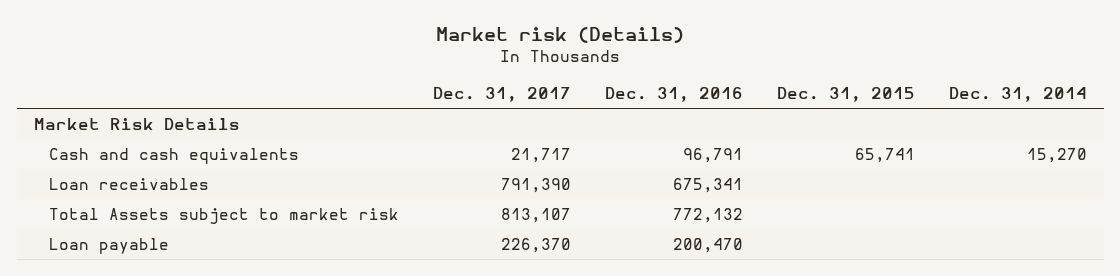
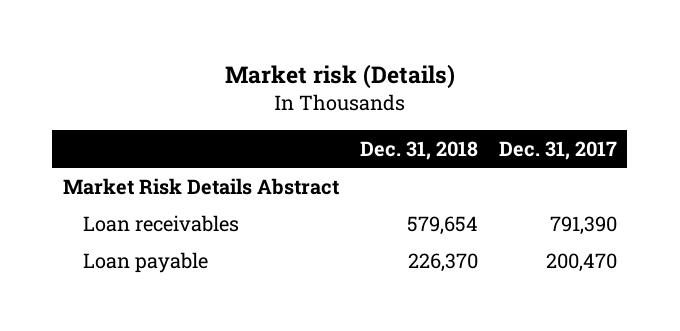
[605,87,744,103] Dec. 31, 2016 -> none
[776,87,915,103] Dec. 31, 2015 -> none
[948,87,1087,103] Dec. 31, 2014 -> none
none -> [359,141,478,161] Dec. 31, 2018
[49,148,300,165] Cash and cash equivalents -> none
[33,118,240,131] Market Risk Details -> [62,177,339,195] Market Risk Details Abstract
[49,208,400,225] Total Assets subject to market risk -> none
[501,238,572,254] 226,370 -> [545,252,617,272] 200,470

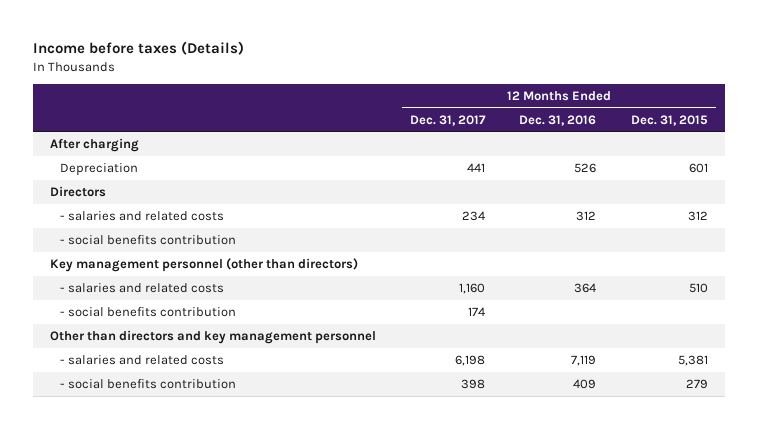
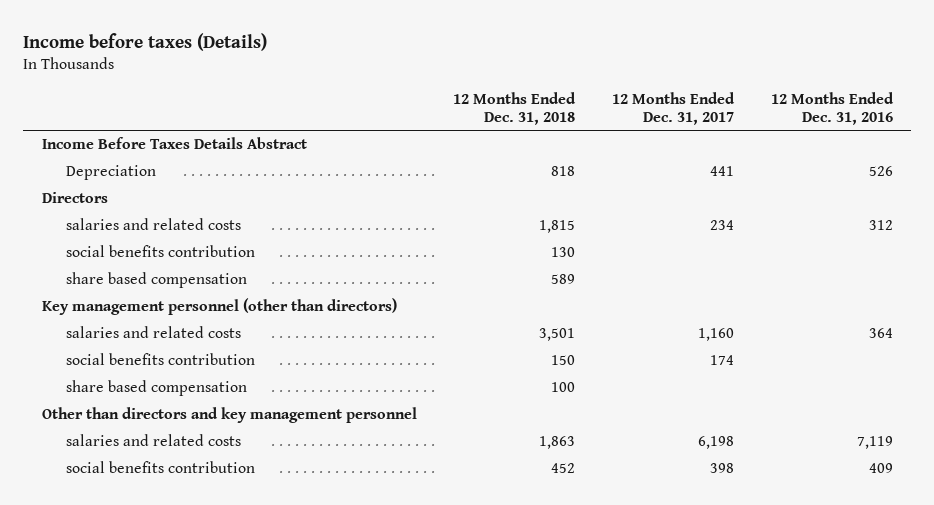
[630,114,708,126] Dec. 31, 2015 -> none
none -> [453,91,577,125] 12 Months Ended Dec. 31, 2018
[50,137,140,152] After charging -> none
none -> [41,137,307,150] Income Before Taxes Details Abstract
[59,210,224,221] - salaries and related costs -> [66,218,242,231] salaries and related costs
[59,234,236,245] - social benefits contribution -> [66,245,256,258] social benefits contribution
none -> [66,272,248,289] share based compensation
[59,282,224,293] - salaries and related costs -> [66,326,242,339] salaries and related costs
[59,306,236,317] - social benefits contribution -> [66,353,256,366] social benefits contribution
none -> [66,380,248,397] share based compensation
[59,354,224,365] - salaries and related costs -> [66,434,242,447] salaries and related costs
[59,378,236,389] - social benefits contribution -> [66,461,256,474] social benefits contribution

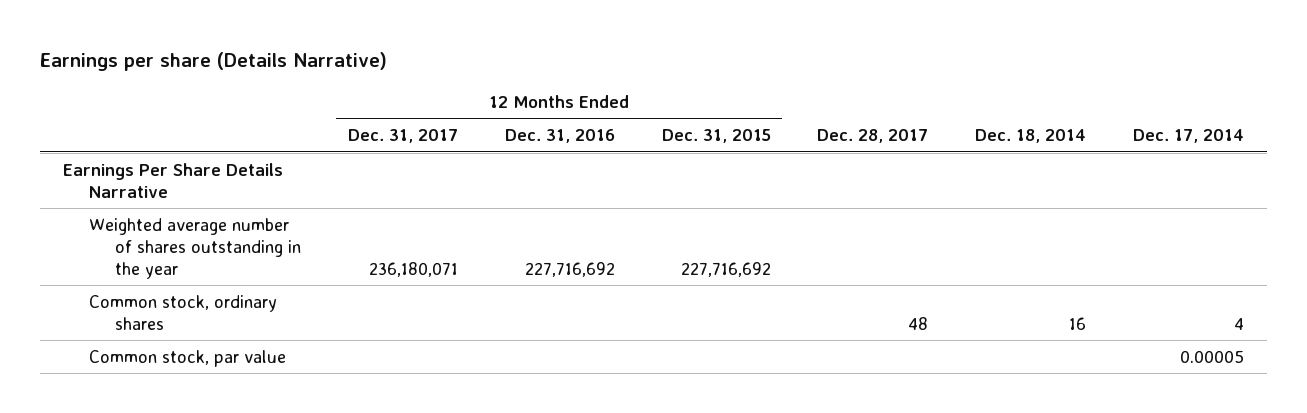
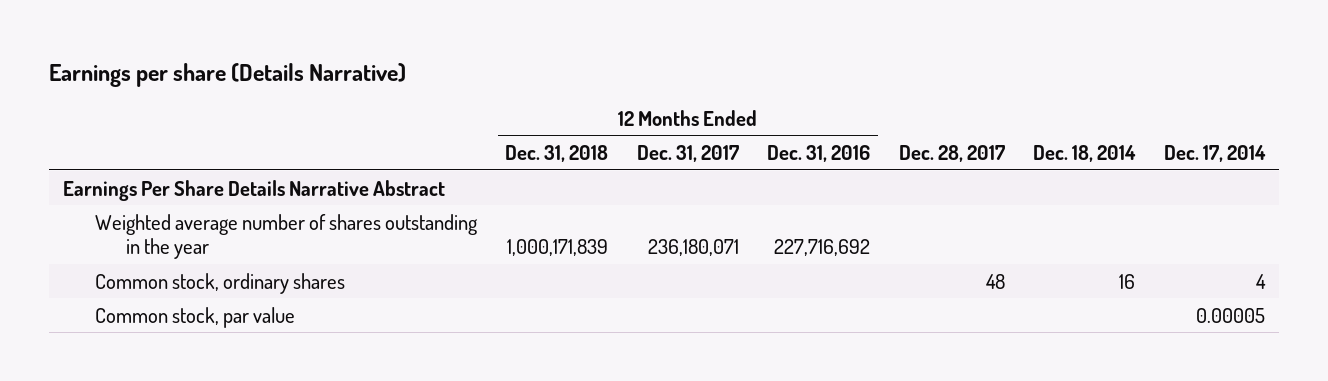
[661,129,771,144] Dec. 31, 2015 -> none
none -> [505,145,609,163] Dec. 31, 2018
[63,162,284,198] Earnings Per Share Details Narrative -> [63,179,446,201] Earnings Per Share Details Narrative Abstract

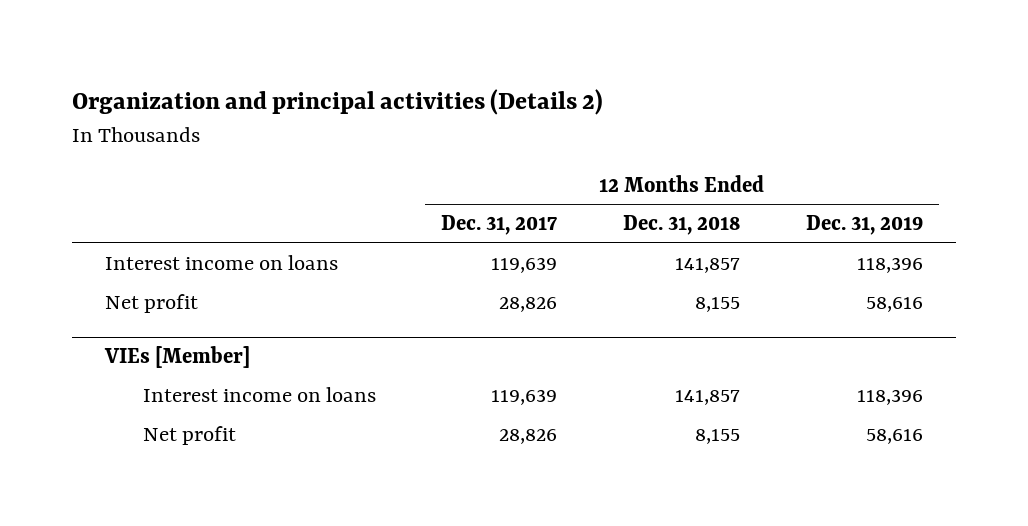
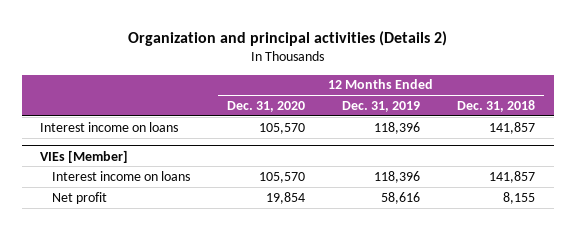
[441,215,558,236] Dec. 31, 2017 -> none
none -> [227,100,306,112] Dec. 31, 2020
[104,294,198,314] Net profit -> none

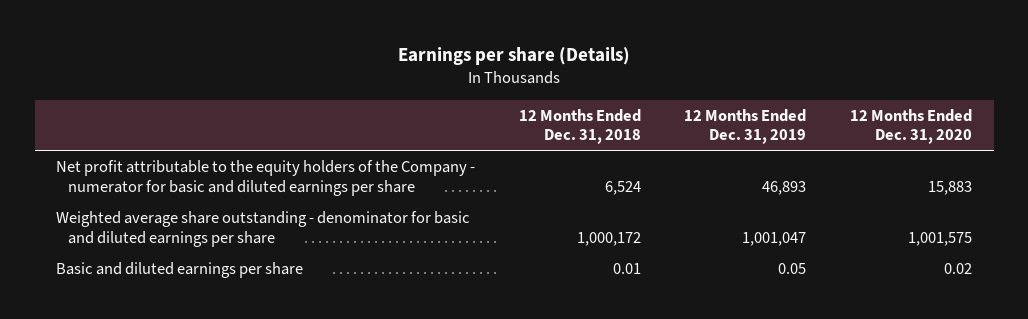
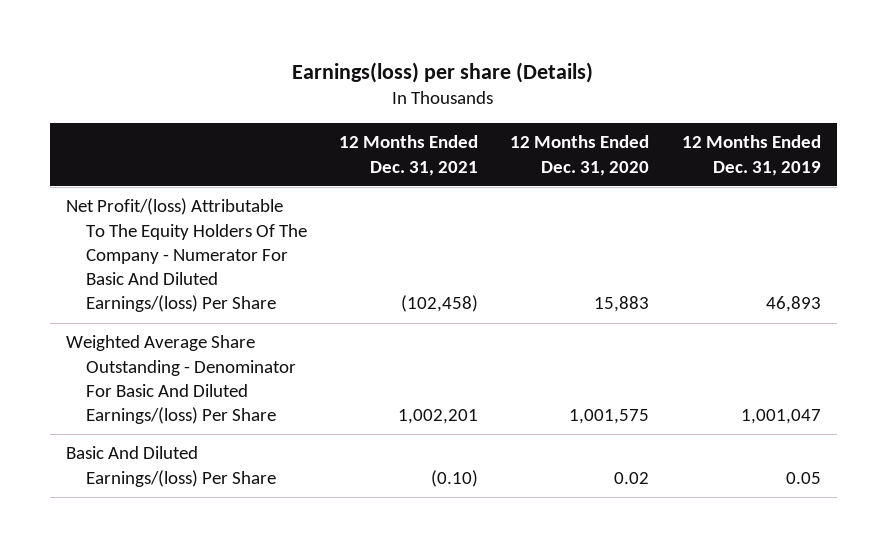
[398,46,631,65] Earnings per share (Details) -> [292,61,594,83] Earnings(loss) per share (Details)
[518,108,641,145] 12 Months Ended Dec. 31, 2018 -> none
none -> [339,135,479,176] 12 Months Ended Dec. 31, 2021
[56,160,476,196] Net profit attributable to the equity holders of the Company - numerator for basic and diluted earnings per share -> [65,198,308,313] Net Profit/(loss) Attributable To The Equity Holders Of The Company - Numerator For Basic And Diluted Earnings/(loss) Per Share
[56,211,471,247] Weighted average share outstanding - denominator for basic and diluted earnings per share -> [65,335,297,425] Weighted Average Share Outstanding - Denominator For Basic And Diluted Earnings/(loss) Per Share
[56,262,304,279] Basic and diluted earnings per share -> [65,446,277,487] Basic And Diluted Earnings/(loss) Per Share

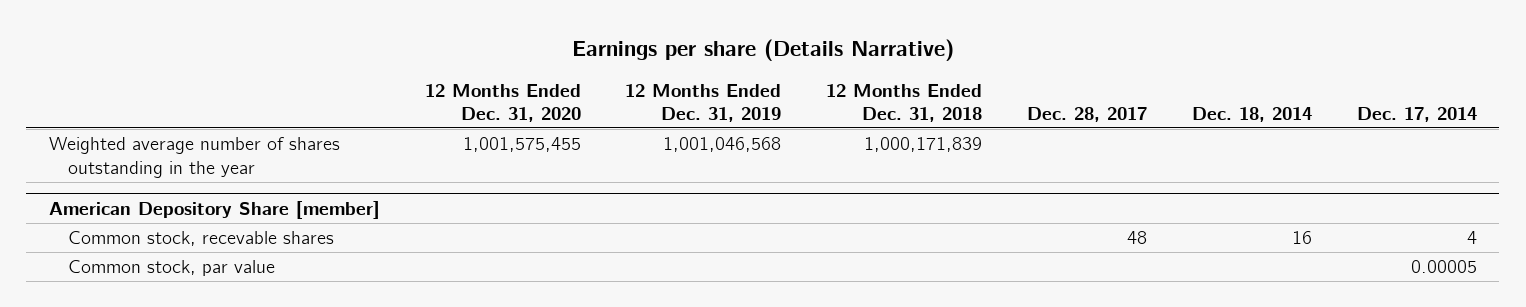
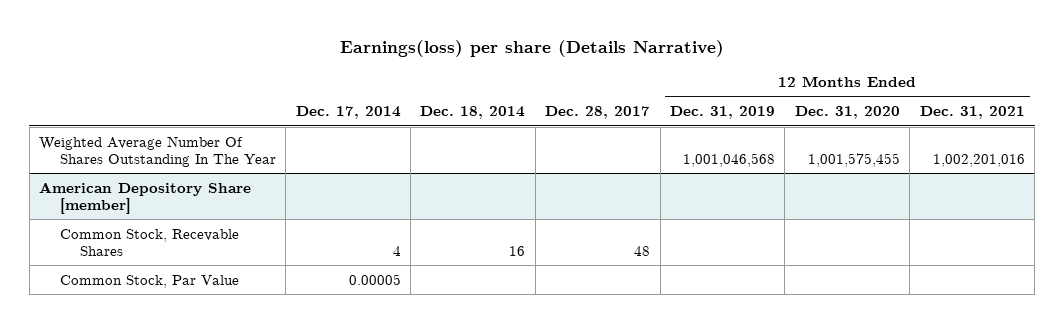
[571,39,954,62] Earnings per share (Details Narrative) -> [339,39,724,57] Earnings(loss) per share (Details Narrative)
[826,83,983,123] 12 Months Ended Dec. 31, 2018 -> none
none -> [919,106,1025,120] Dec. 31, 2021
[48,137,340,178] Weighted average number of shares outstanding in the year -> [39,135,276,167] Weighted Average Number Of Shares Outstanding In The Year
[67,231,334,247] Common stock, recevable shares -> [59,228,239,256] Common Stock, Recevable Shares
[67,260,275,277] Common stock, par value -> [59,274,239,288] Common Stock, Par Value

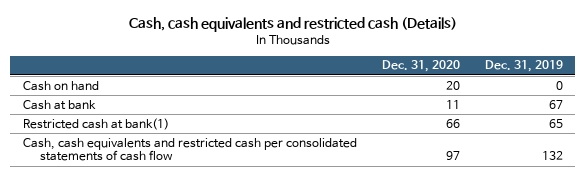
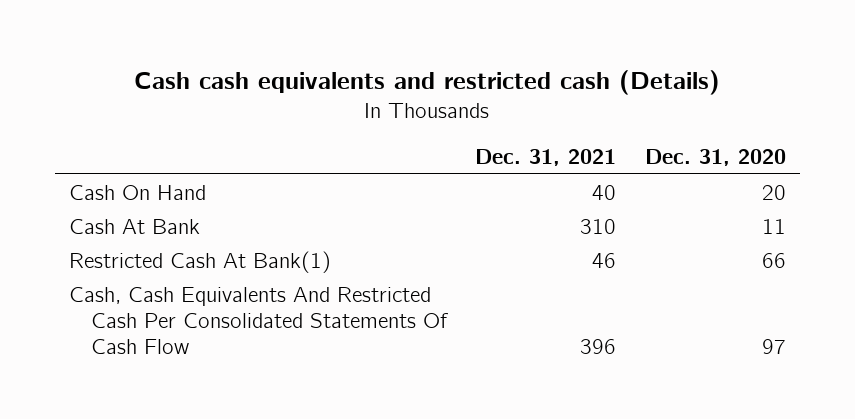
[128,17,457,33] Cash, cash equivalents and restricted cash (Details) -> [134,69,721,95] Cash cash equivalents and restricted cash (Details)
[484,60,563,73] Dec. 31, 2019 -> none
none -> [475,148,617,166] Dec. 31, 2021
[22,80,99,91] Cash on hand -> [69,184,207,200] Cash On Hand
[22,99,96,110] Cash at bank -> [69,218,201,234] Cash At Bank
[22,117,169,130] Restricted cash at bank(1) -> [69,250,332,273] Restricted Cash At Bank(1)
[22,137,357,162] Cash, cash equivalents and restricted cash per consolidated statements of cash flow -> [69,286,449,355] Cash, Cash Equivalents And Restricted Cash Per Consolidated Statements Of Cash Flow

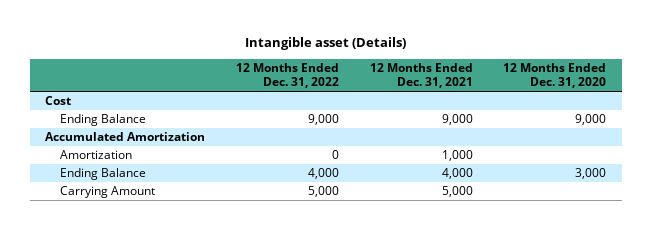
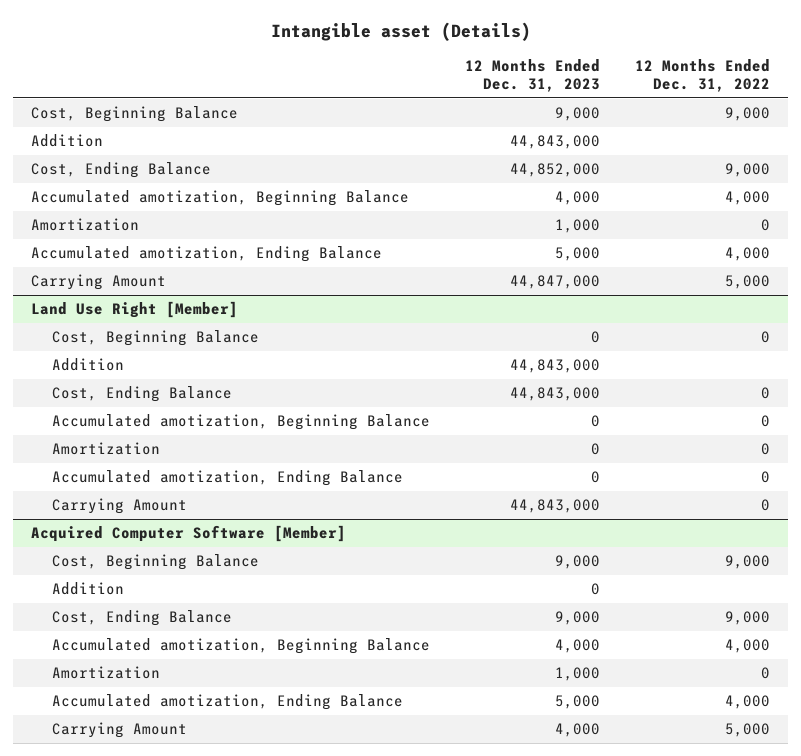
[369,62,473,89] 12 Months Ended Dec. 31, 2021 -> none
[503,62,607,89] 12 Months Ended Dec. 31, 2020 -> none
none -> [464,59,600,93] 12 Months Ended Dec. 31, 2023
[45,95,72,105] Cost -> none
[45,131,206,141] Accumulated Amortization -> none
[60,113,147,126] Ending Balance -> [30,106,238,123] Cost, Beginning Balance
none -> [30,134,103,148] Addition
none -> [30,162,211,179] Cost, Ending Balance
none -> [30,190,409,207] Accumulated amotization, Beginning Balance
[60,167,147,180] Ending Balance -> [30,246,382,263] Accumulated amotization, Ending Balance
none -> [30,301,238,319] Land Use Right [Member]
none -> [51,330,259,347] Cost, Beginning Balance
none -> [51,358,124,372] Addition
none -> [51,386,232,403] Cost, Ending Balance
none -> [51,414,430,431] Accumulated amotization, Beginning Balance
none -> [51,442,160,456] Amortization
none -> [51,470,403,487] Accumulated amotization, Ending Balance
none -> [51,498,187,515] Carrying Amount
none -> [30,525,346,543] Acquired Computer Software [Member]
none -> [51,554,259,571] Cost, Beginning Balance
none -> [51,582,124,596] Addition
none -> [51,610,232,627] Cost, Ending Balance
none -> [51,638,430,655] Accumulated amotization, Beginning Balance
none -> [51,666,160,680] Amortization
none -> [51,694,403,711] Accumulated amotization, Ending Balance
none -> [51,722,187,739] Carrying Amount

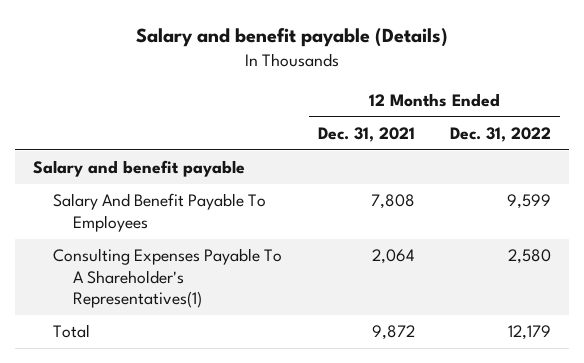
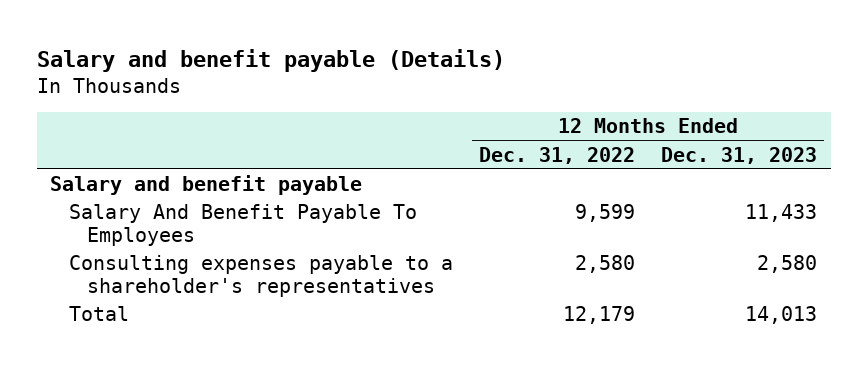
[317,126,415,142] Dec. 31, 2021 -> none
none -> [661,146,818,164] Dec. 31, 2023
[52,248,282,309] Consulting Expenses Payable To A Shareholder's Representatives(1) -> [68,255,453,297] Consulting expenses payable to a shareholder's representatives

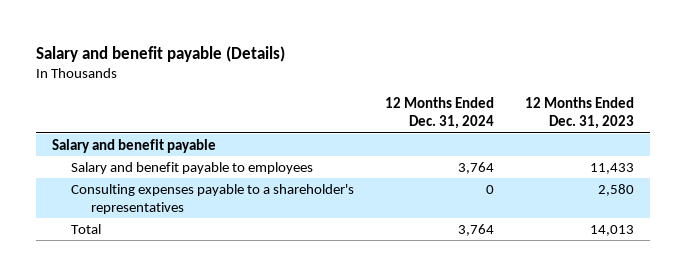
[478,146,635,164] Dec. 31, 2022 -> none
none -> [385,97,495,130] 12 Months Ended Dec. 31, 2024
[68,204,417,246] Salary And Benefit Payable To Employees -> [71,161,314,174] Salary and benefit payable to employees

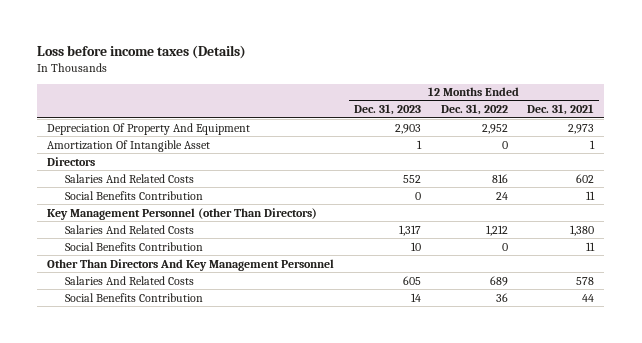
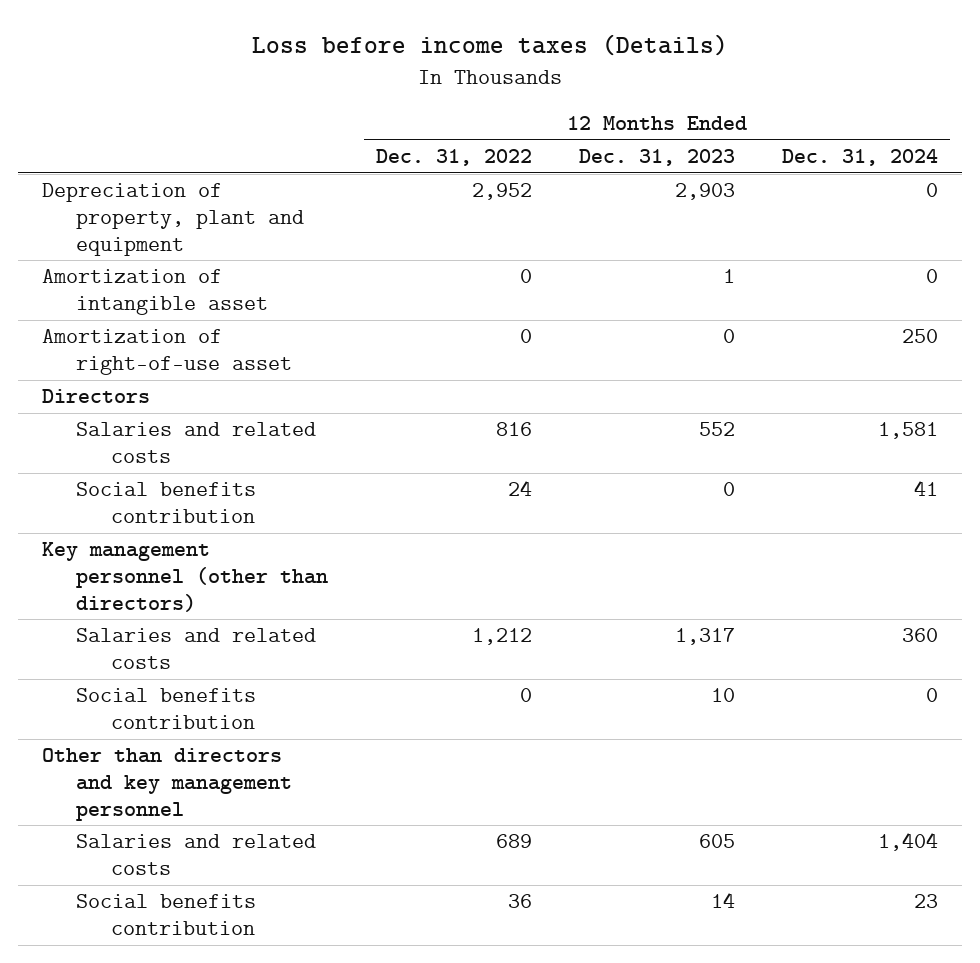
[527,104,595,116] Dec. 31, 2021 -> none
none -> [781,148,938,166] Dec. 31, 2024
[47,122,251,135] Depreciation Of Property And Equipment -> [42,183,305,256] Depreciation of property, plant and equipment
[47,139,211,152] Amortization Of Intangible Asset -> [42,269,269,316] Amortization of intangible asset
none -> [42,329,293,376] Amortization of right-of-use asset
[64,173,194,183] Salaries And Related Costs -> [76,422,317,464] Salaries and related costs
[64,190,203,200] Social Benefits Contribution -> [76,482,257,524] Social benefits contribution
[47,207,318,220] Key Management Personnel (other Than Directors) -> [42,542,329,612] Key management personnel (other than directors)
[64,224,194,234] Salaries And Related Costs -> [76,628,317,670] Salaries and related costs
[64,241,203,251] Social Benefits Contribution -> [76,688,257,730] Social benefits contribution
[47,258,335,271] Other Than Directors And Key Management Personnel -> [42,748,293,821] Other than directors and key management personnel
[64,275,194,285] Salaries And Related Costs -> [76,834,317,876] Salaries and related costs
[64,292,203,302] Social Benefits Contribution -> [76,894,257,936] Social benefits contribution

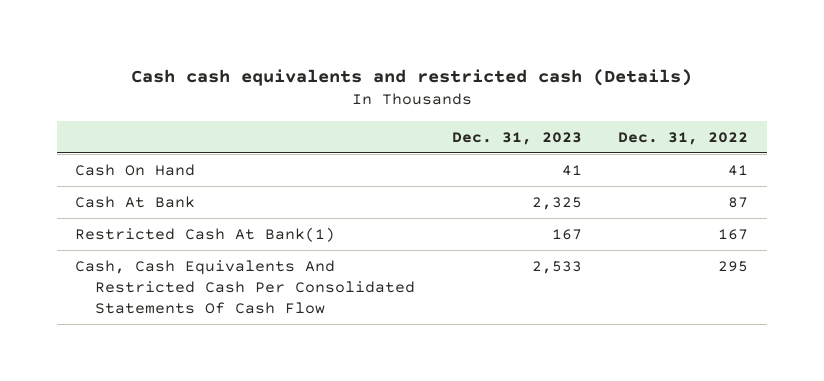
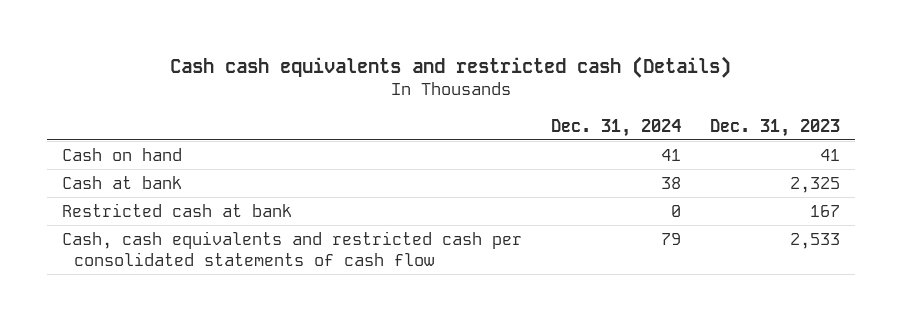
[618,131,749,145] Dec. 31, 2022 -> none
none -> [551,118,682,137] Dec. 31, 2024
[75,163,196,176] Cash On Hand -> [61,147,182,161] Cash on hand
[75,195,196,208] Cash At Bank -> [61,175,182,189] Cash at bank
[75,226,336,242] Restricted Cash At Bank(1) -> [61,202,292,217] Restricted cash at bank
[75,259,416,314] Cash, Cash Equivalents And Restricted Cash Per Consolidated Statements Of Cash Flow -> [61,230,522,266] Cash, cash equivalents and restricted cash per consolidated statements of cash flow

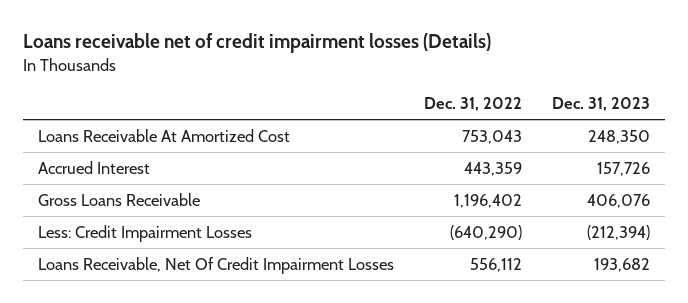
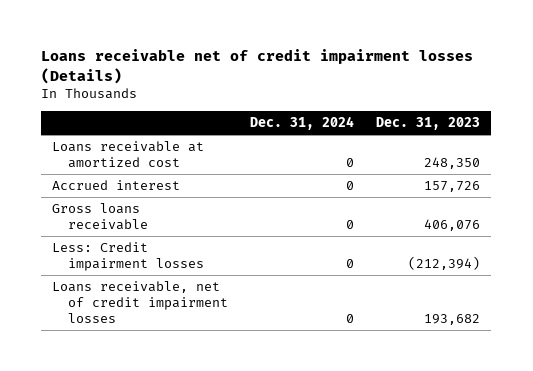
[423,97,522,112] Dec. 31, 2022 -> none
none -> [250,116,355,131] Dec. 31, 2024
[37,128,290,142] Loans Receivable At Amortized Cost -> [52,141,205,168] Loans receivable at amortized cost
[37,160,150,174] Accrued Interest -> [52,180,181,191] Accrued interest
[37,192,200,206] Gross Loans Receivable -> [52,203,148,230] Gross loans receivable
[37,224,252,242] Less: Credit Impairment Losses -> [52,242,204,271] Less: Credit impairment losses
[37,256,394,274] Loans Receivable, Net Of Credit Impairment Losses -> [52,281,228,323] Loans receivable, net of credit impairment losses

